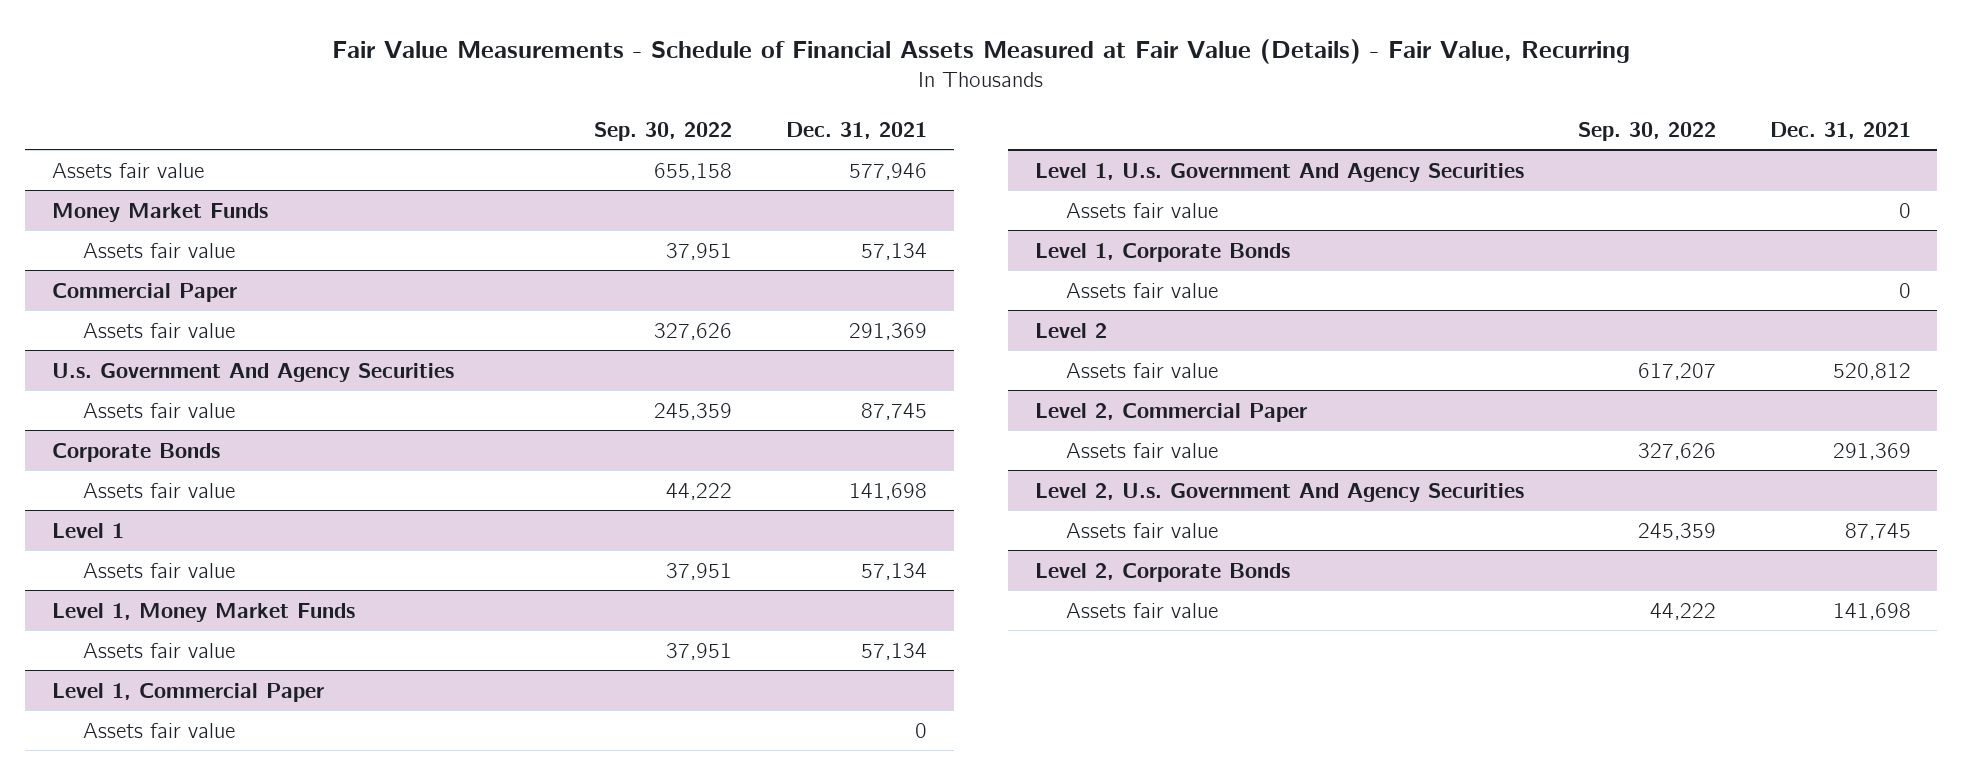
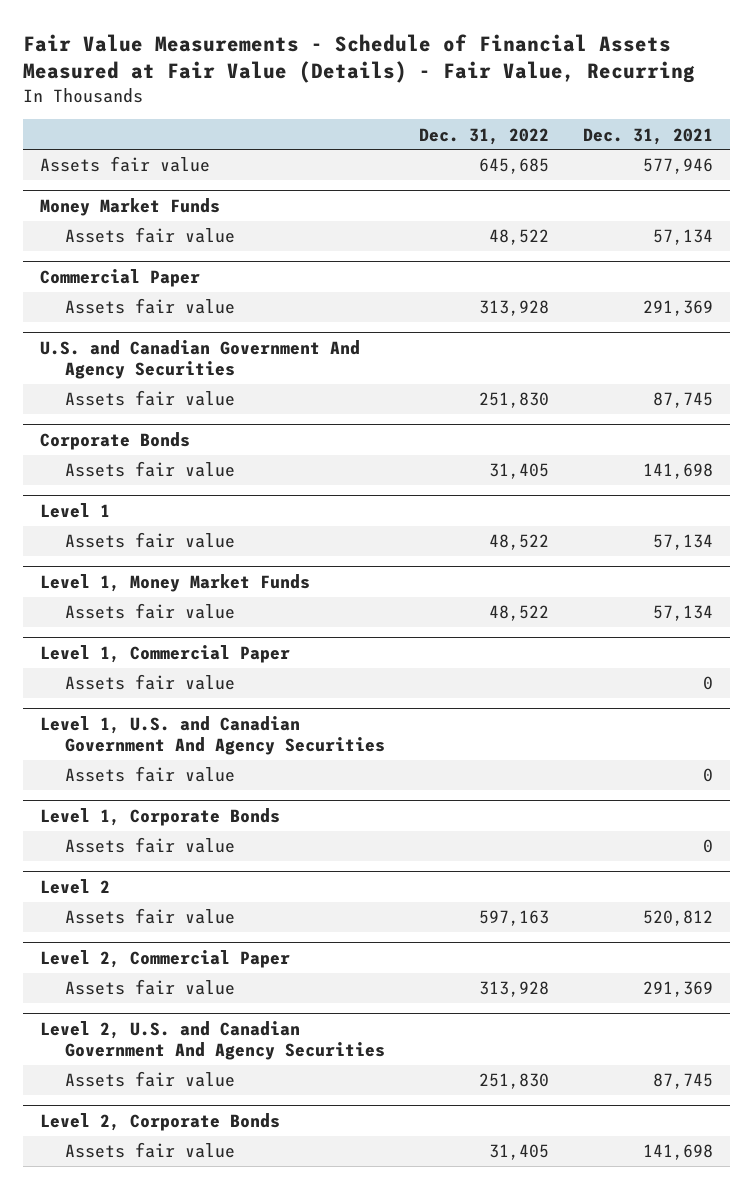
[594,121,733,141] Sep. 30, 2022 -> none
none -> [418,127,549,145] Dec. 31, 2022
[51,362,454,382] U.s. Government And Agency Securities -> [40,339,361,379] U.S. and Canadian Government And Agency Securities
[1034,162,1524,182] Level 1, U.s. Government And Agency Securities -> [40,715,385,755] Level 1, U.S. and Canadian Government And Agency Securities
[1034,482,1524,502] Level 2, U.s. Government And Agency Securities -> [40,1020,385,1060] Level 2, U.S. and Canadian Government And Agency Securities

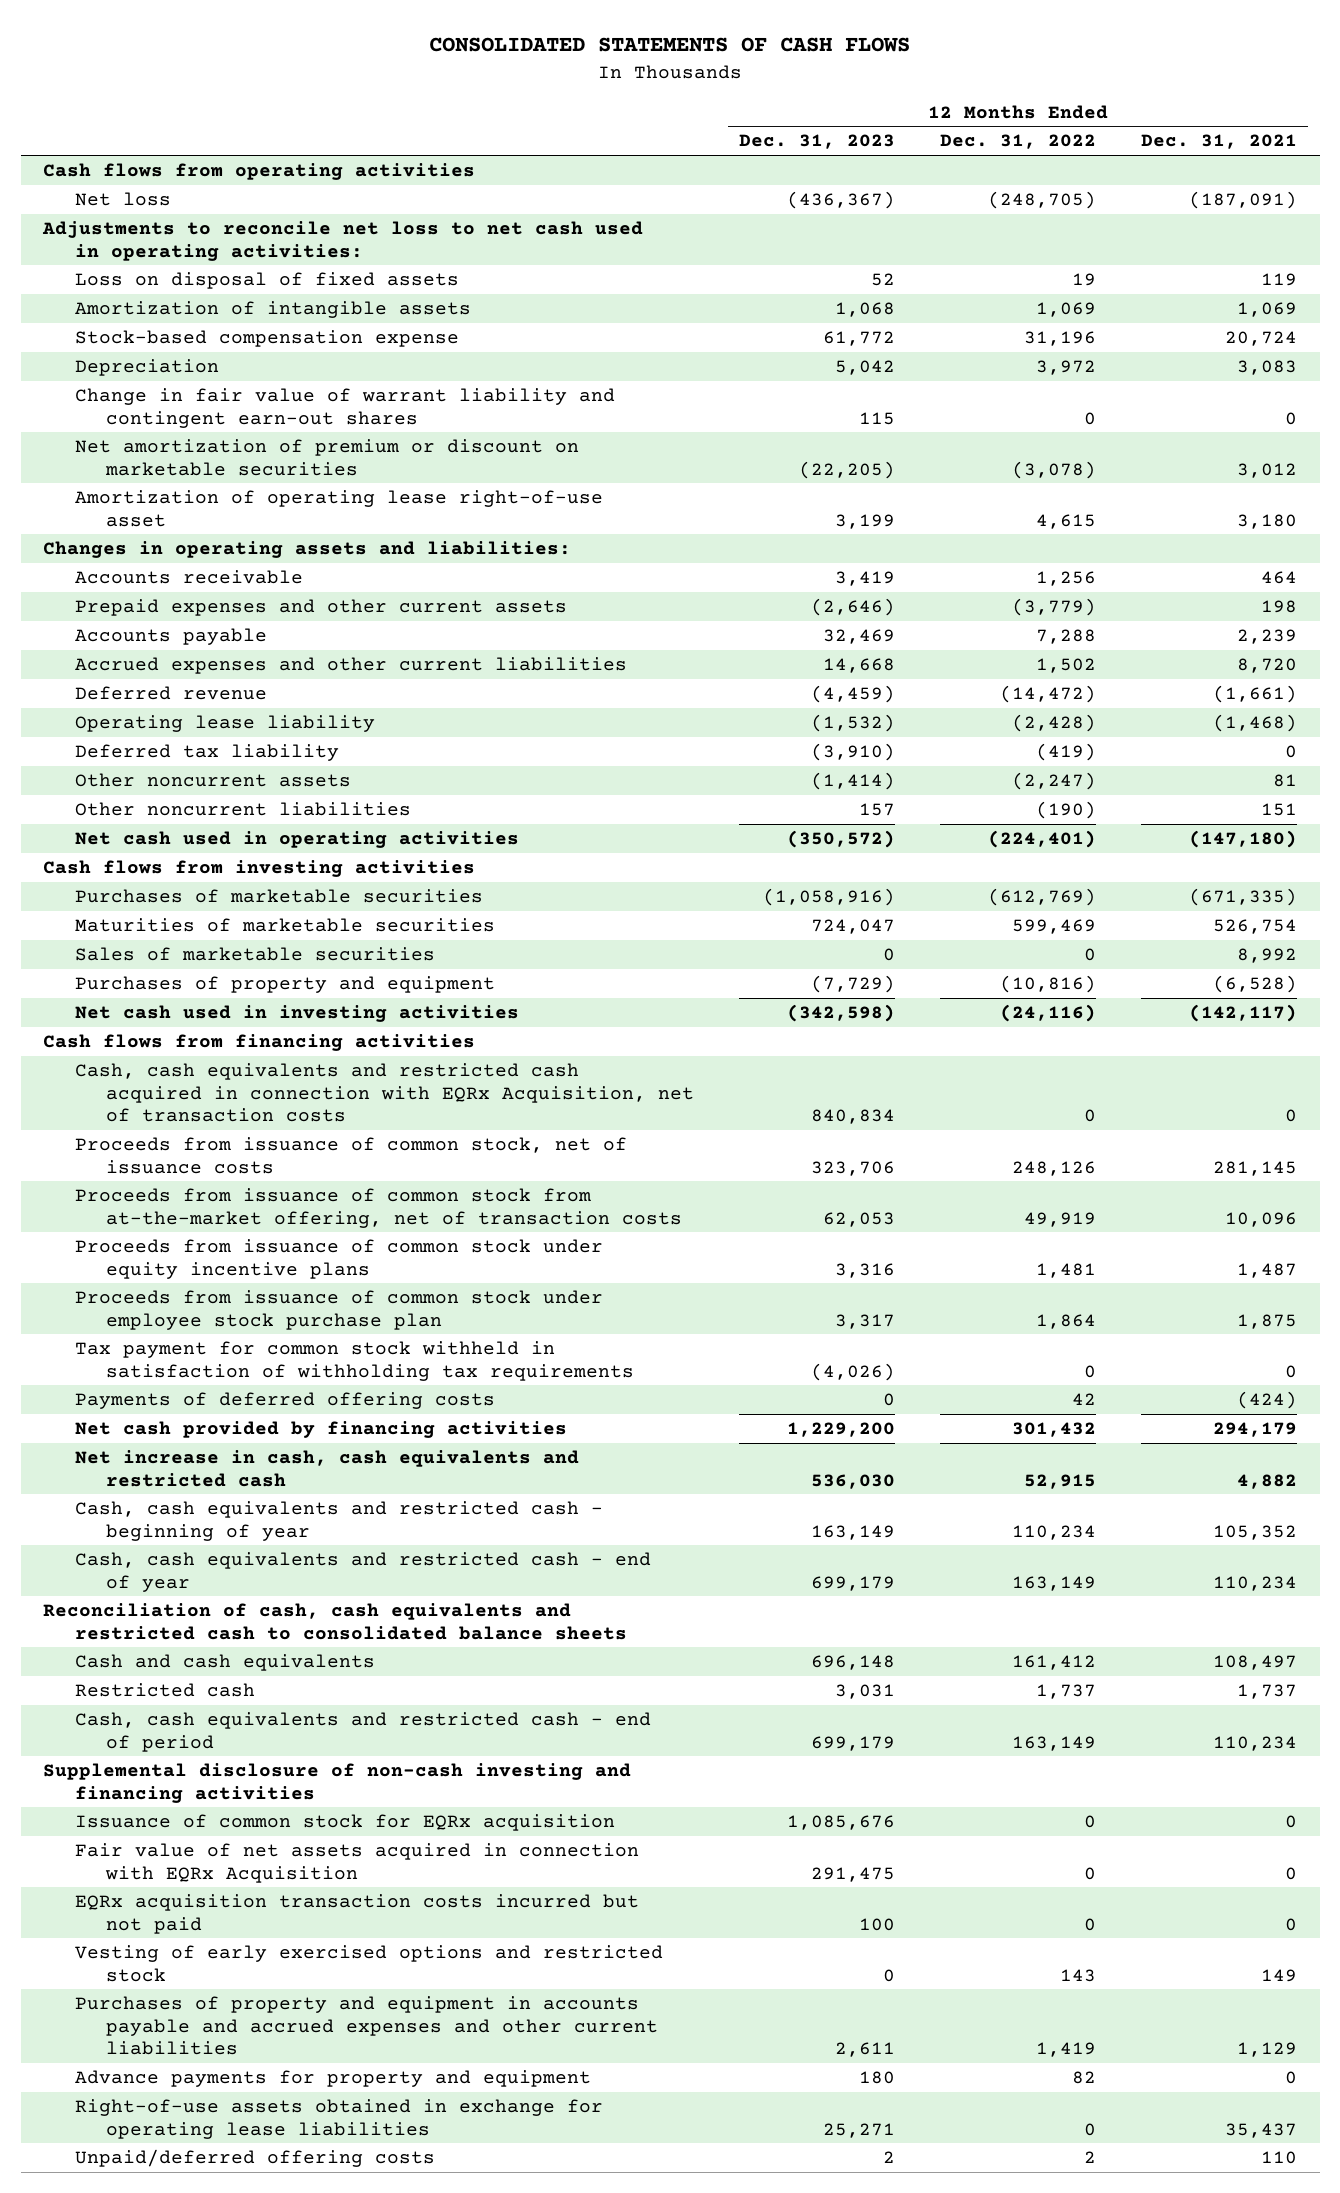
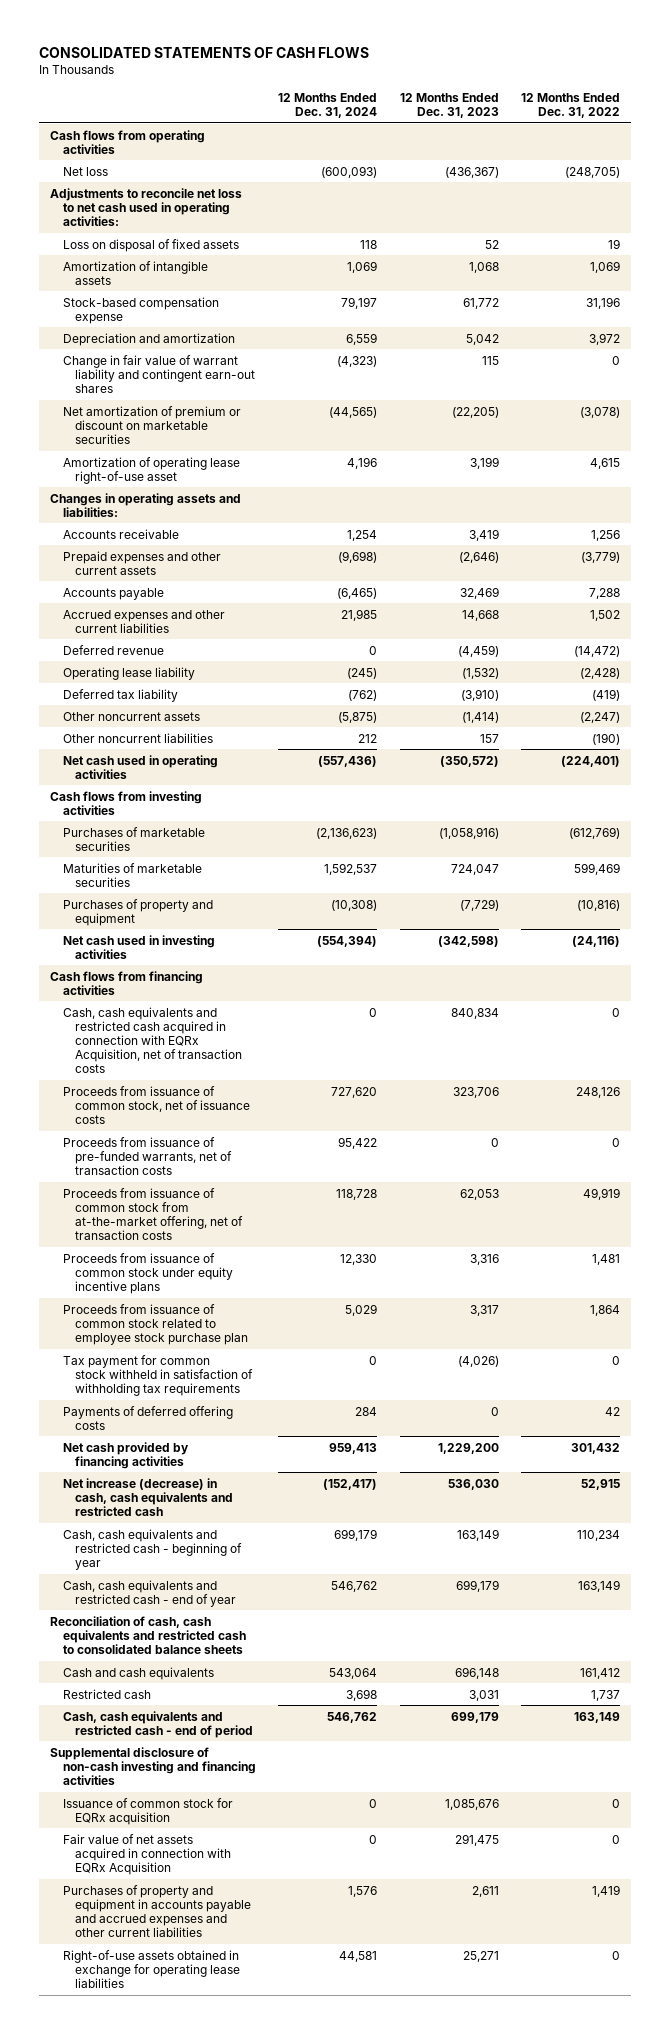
[1141,134,1298,150] Dec. 31, 2021 -> none
none -> [278,93,378,119] 12 Months Ended Dec. 31, 2024
[74,359,219,377] Depreciation -> [62,332,235,346] Depreciation and amortization
[74,947,435,962] Sales of marketable securities -> none
none -> [62,1136,233,1175] Proceeds from issuance of pre-funded warrants, net of transaction costs
[74,1290,603,1330] Proceeds from issuance of common stock under employee stock purchase plan -> [62,1303,249,1345] Proceeds from issuance of common stock related to employee stock purchase plan
[74,1450,579,1487] Net increase in cash, cash equivalents and restricted cash -> [62,1477,234,1516] Net increase (decrease) in cash, cash equivalents and restricted cash
[74,1894,639,1934] EQRx acquisition transaction costs incurred but not paid -> none
[74,1945,663,1982] Vesting of early exercised options and restricted stock -> none
[74,2070,591,2088] Advance payments for property and equipment -> none
[74,2149,435,2168] Unpaid/deferred offering costs -> none

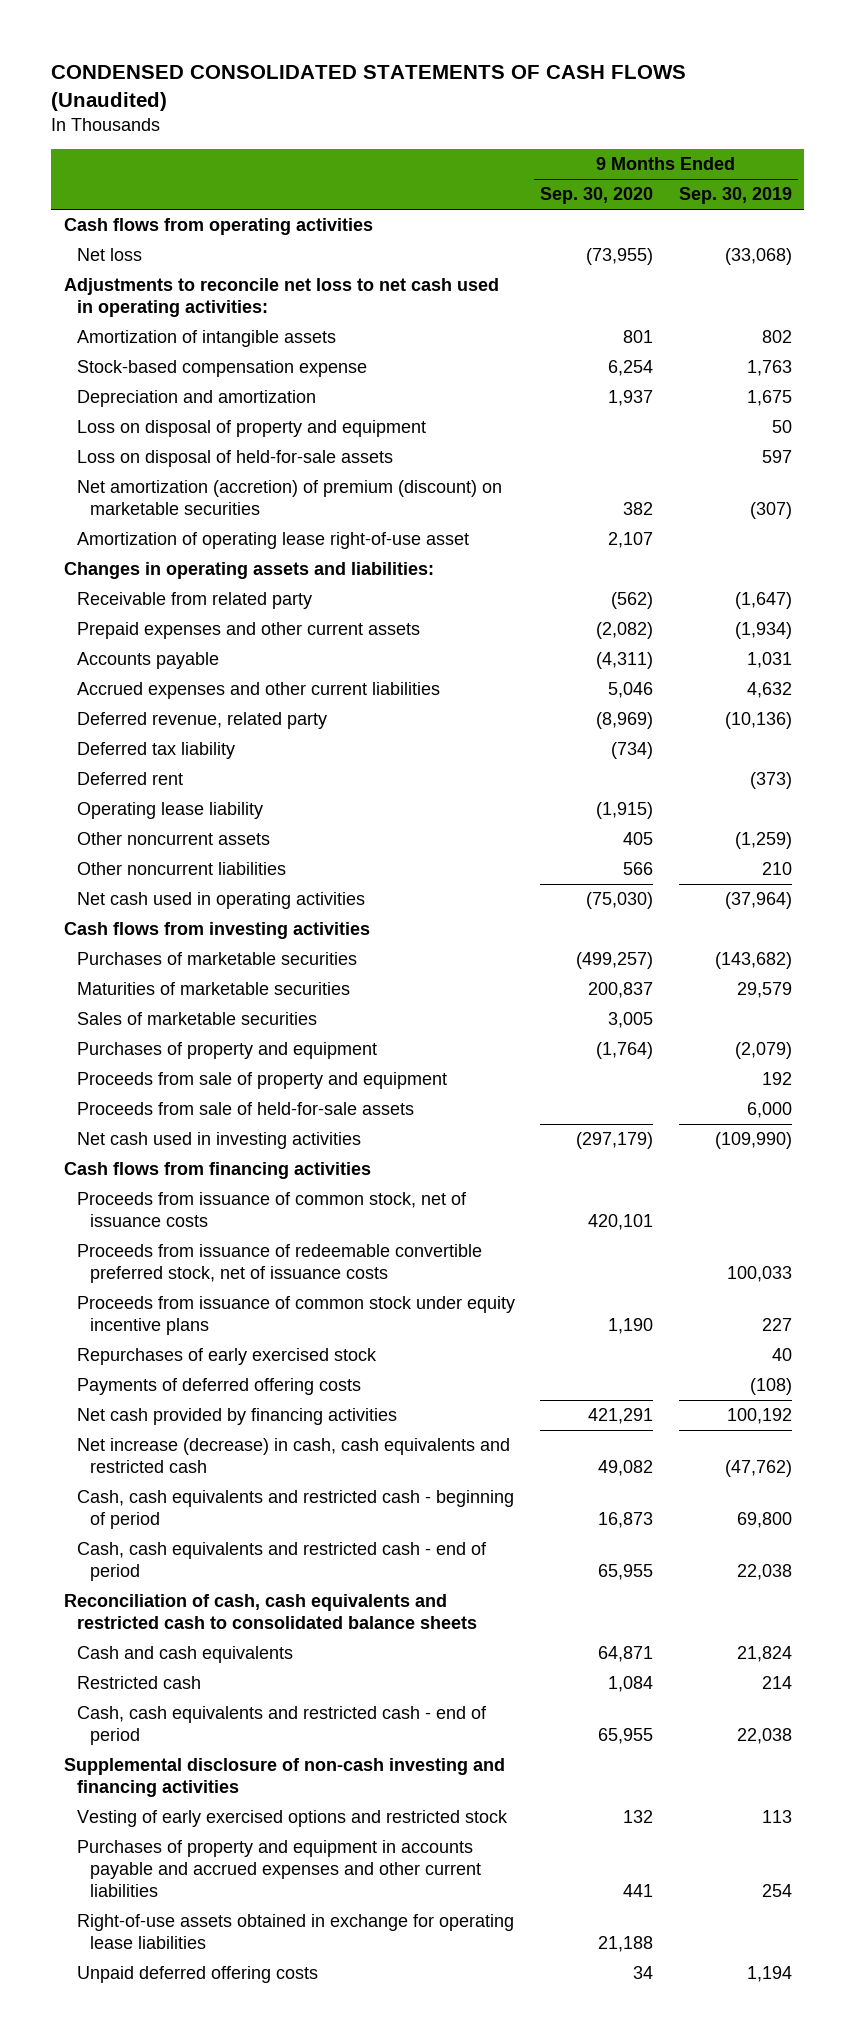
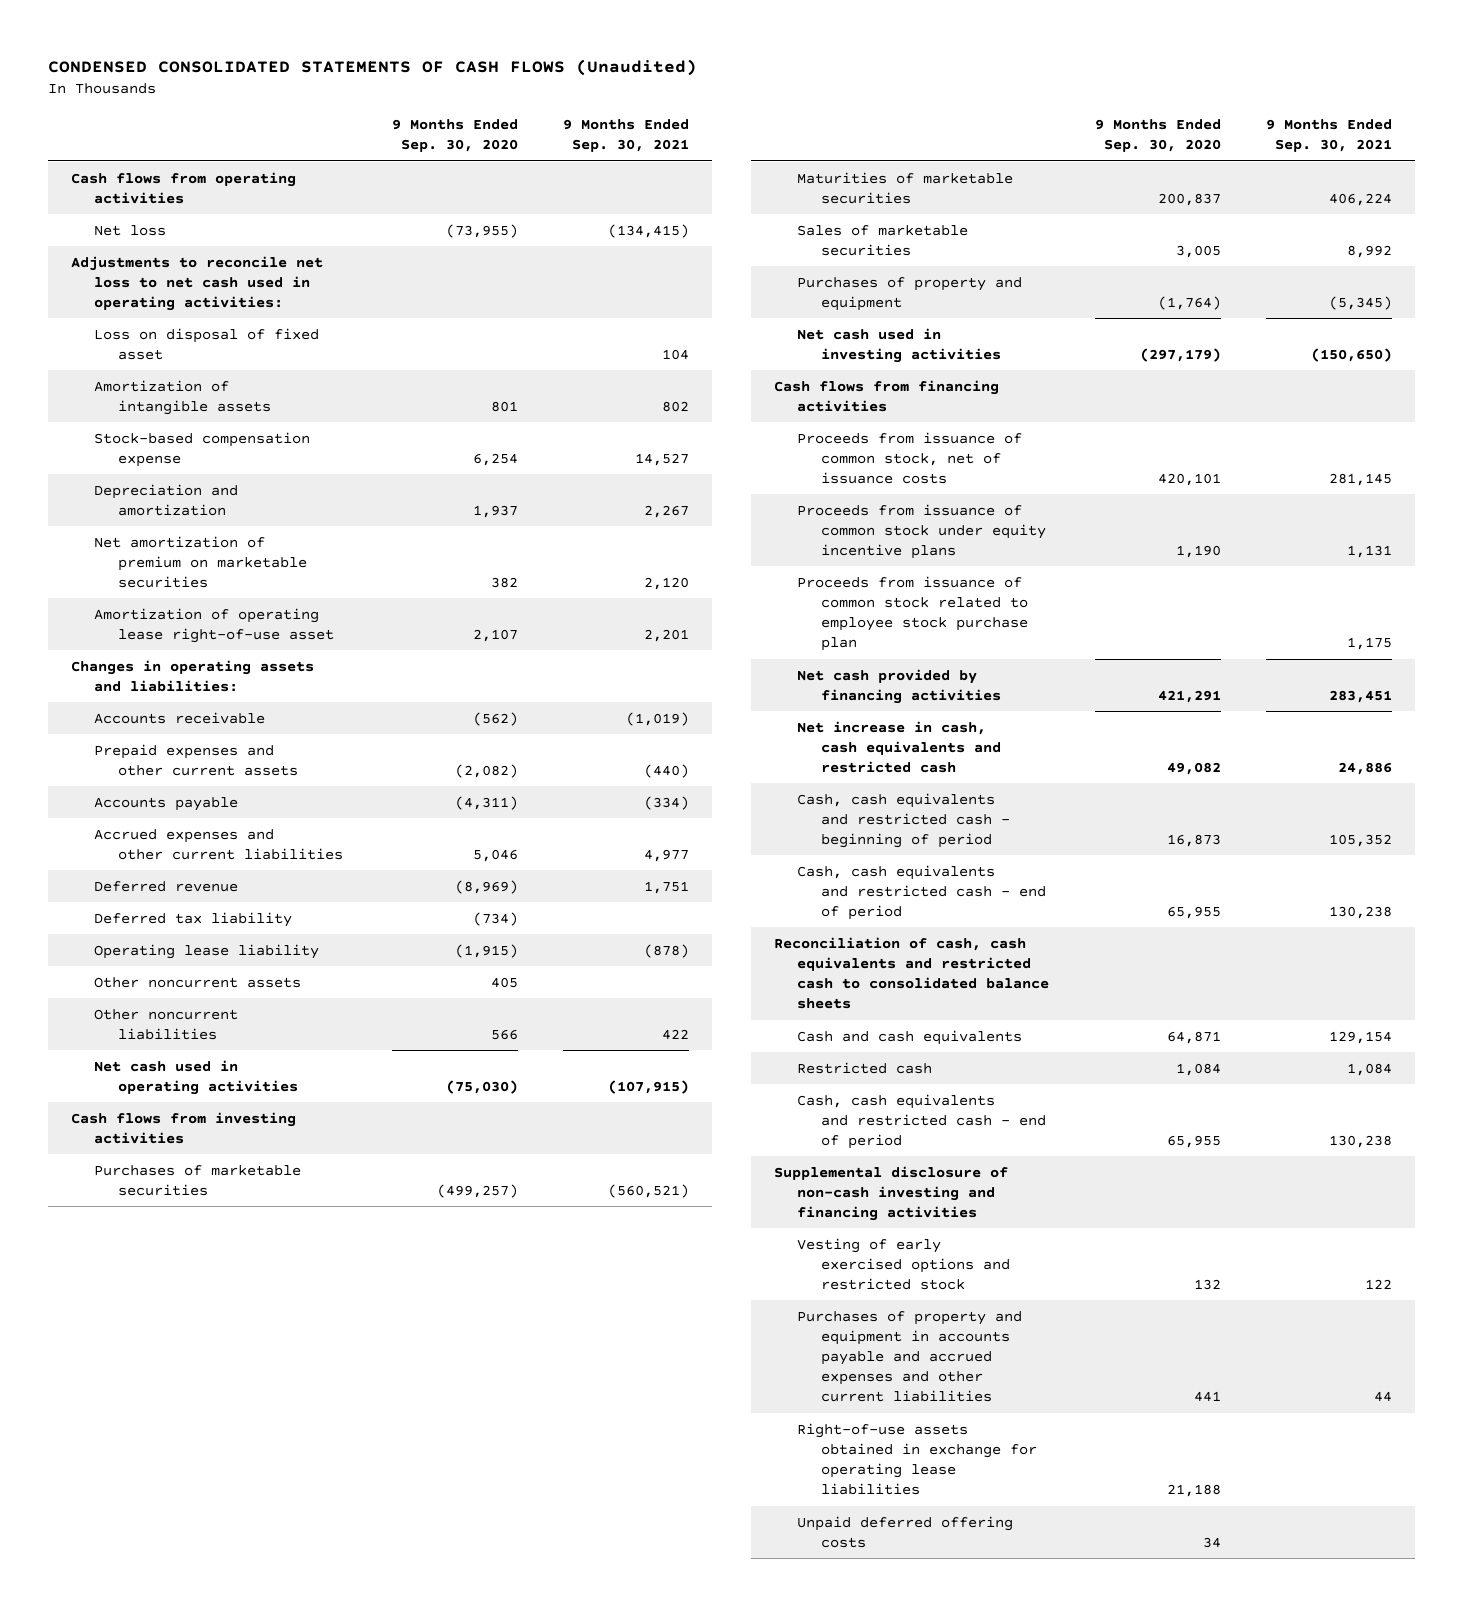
[678,187,792,205] Sep. 30, 2019 -> none
none -> [563,119,690,153] 9 Months Ended Sep. 30, 2021
none -> [94,327,320,360] Loss on disposal of fixed asset
[76,420,426,438] Loss on disposal of property and equipment -> none
[76,450,393,468] Loss on disposal of held-for-sale assets -> none
[76,480,502,516] Net amortization (accretion) of premium (discount) on marketable securities -> [94,535,307,588] Net amortization of premium on marketable securities
[76,592,312,610] Receivable from related party -> [94,711,266,724] Accounts receivable
[76,712,327,730] Deferred revenue, related party -> [94,880,239,892] Deferred revenue
[76,772,183,786] Deferred rent -> none
[76,1072,447,1090] Proceeds from sale of property and equipment -> none
[76,1102,414,1116] Proceeds from sale of held-for-sale assets -> none
[76,1244,482,1284] Proceeds from issuance of redeemable convertible preferred stock, net of issuance costs -> none
[76,1348,377,1366] Repurchases of early exercised stock -> none
[76,1378,361,1396] Payments of deferred offering costs -> none
none -> [797,575,1029,652] Proceeds from issuance of common stock related to employee stock purchase plan
[76,1438,510,1474] Net increase (decrease) in cash, cash equivalents and restricted cash -> [797,720,1002,773] Net increase in cash, cash equivalents and restricted cash

